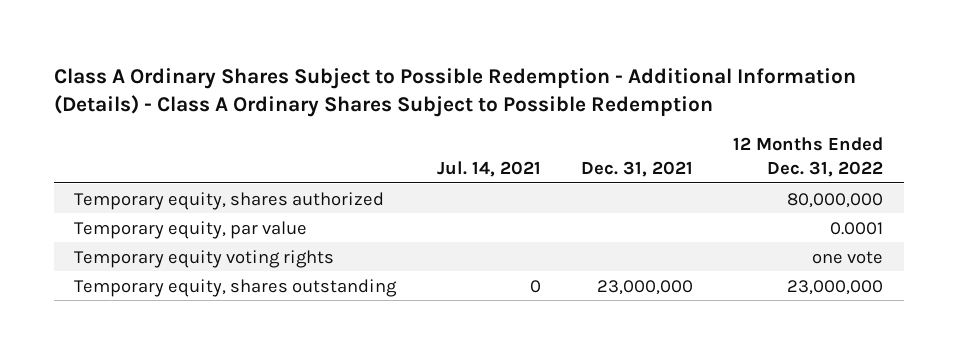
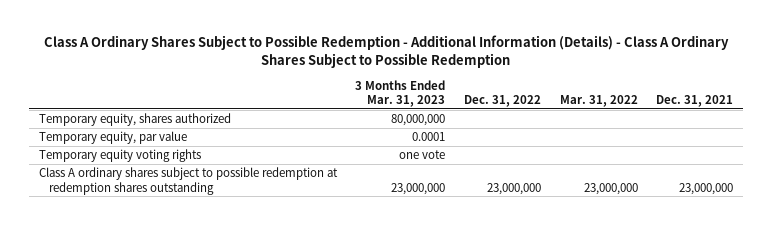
[436,160,541,177] Jul. 14, 2021 -> none
[733,136,884,177] 12 Months Ended Dec. 31, 2022 -> none
none -> [355,79,446,108] 3 Months Ended Mar. 31, 2023
none -> [464,95,542,108] Dec. 31, 2022
none -> [559,95,638,108] Mar. 31, 2022
[74,278,398,297] Temporary equity, shares outstanding -> [38,167,338,195] Class A ordinary shares subject to possible redemption at redemption shares outstanding

